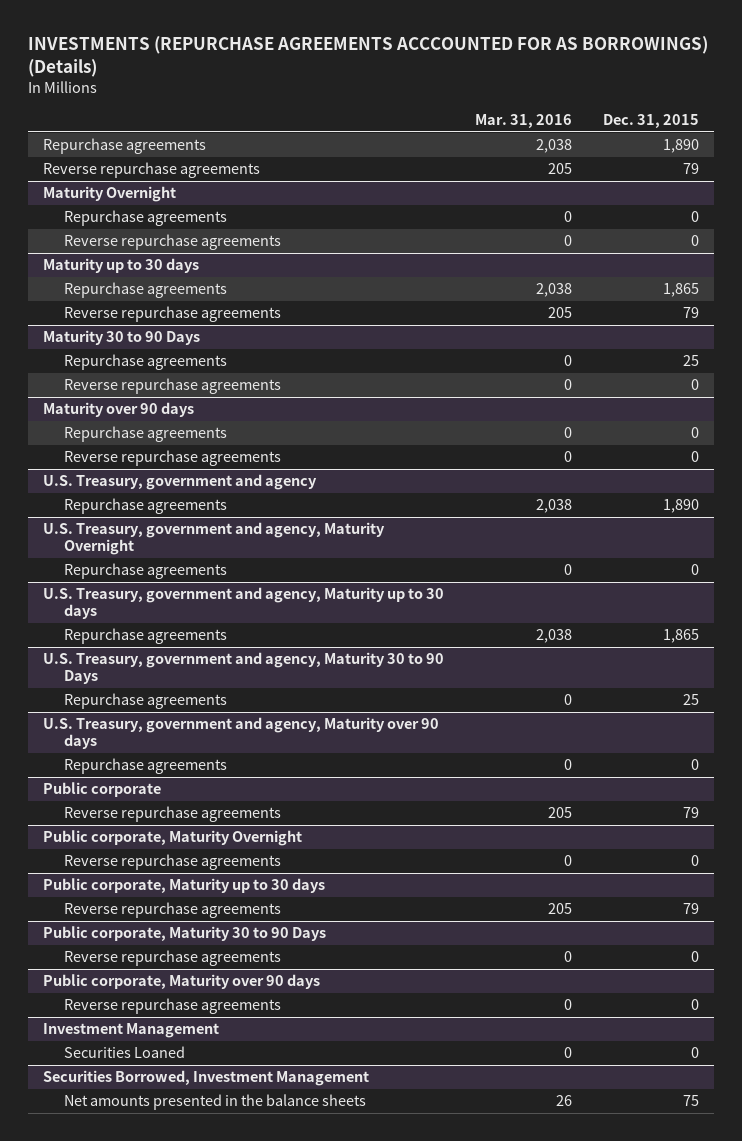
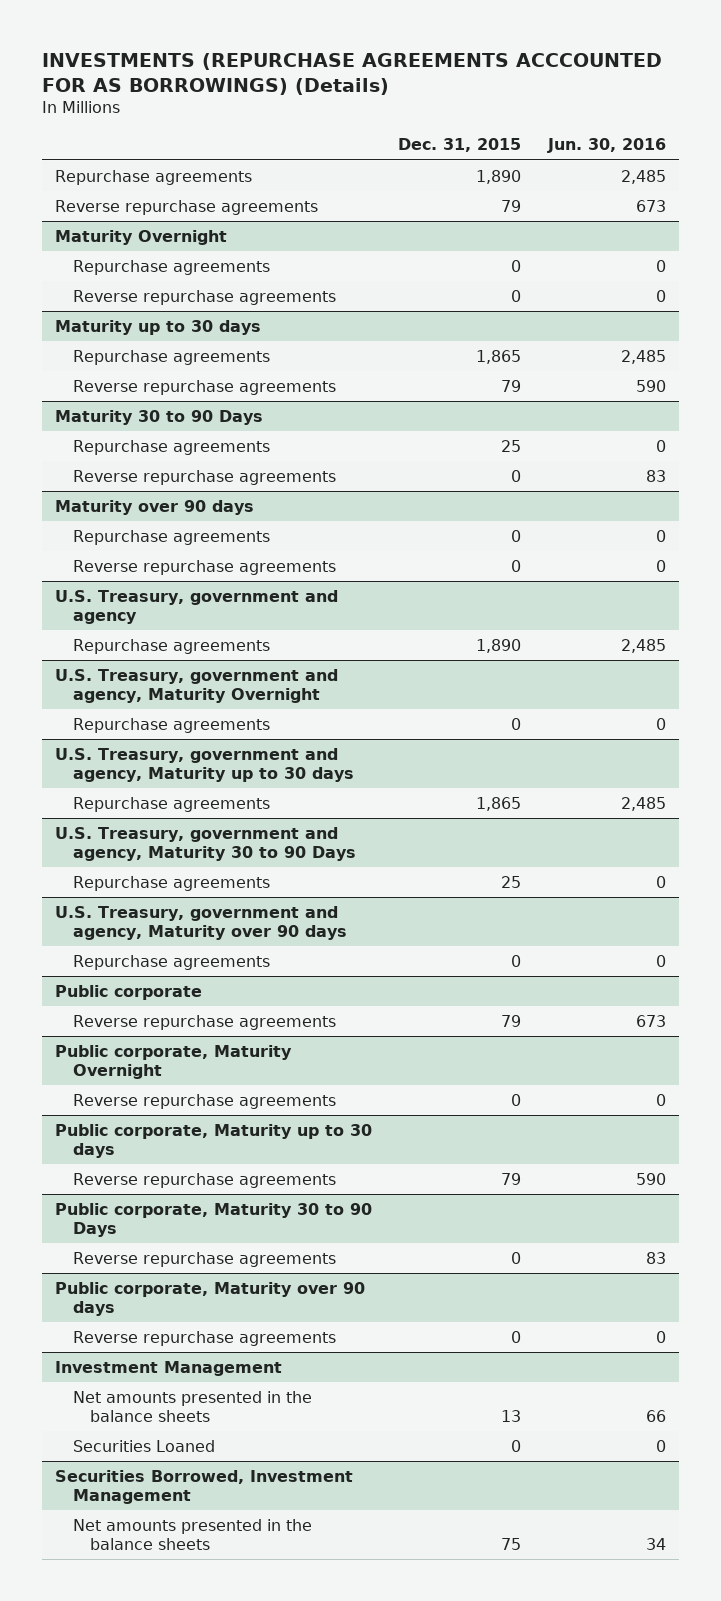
[474,113,572,128] Mar. 31, 2016 -> none
none -> [546,138,666,154] Jun. 30, 2016
none -> [72,1391,312,1422] Net amounts presented in the balance sheets

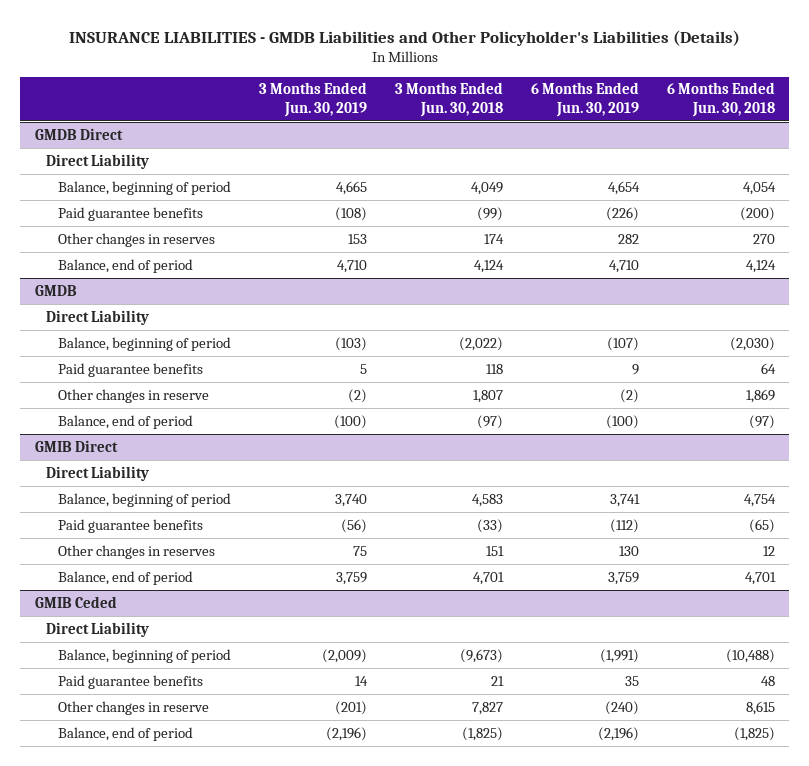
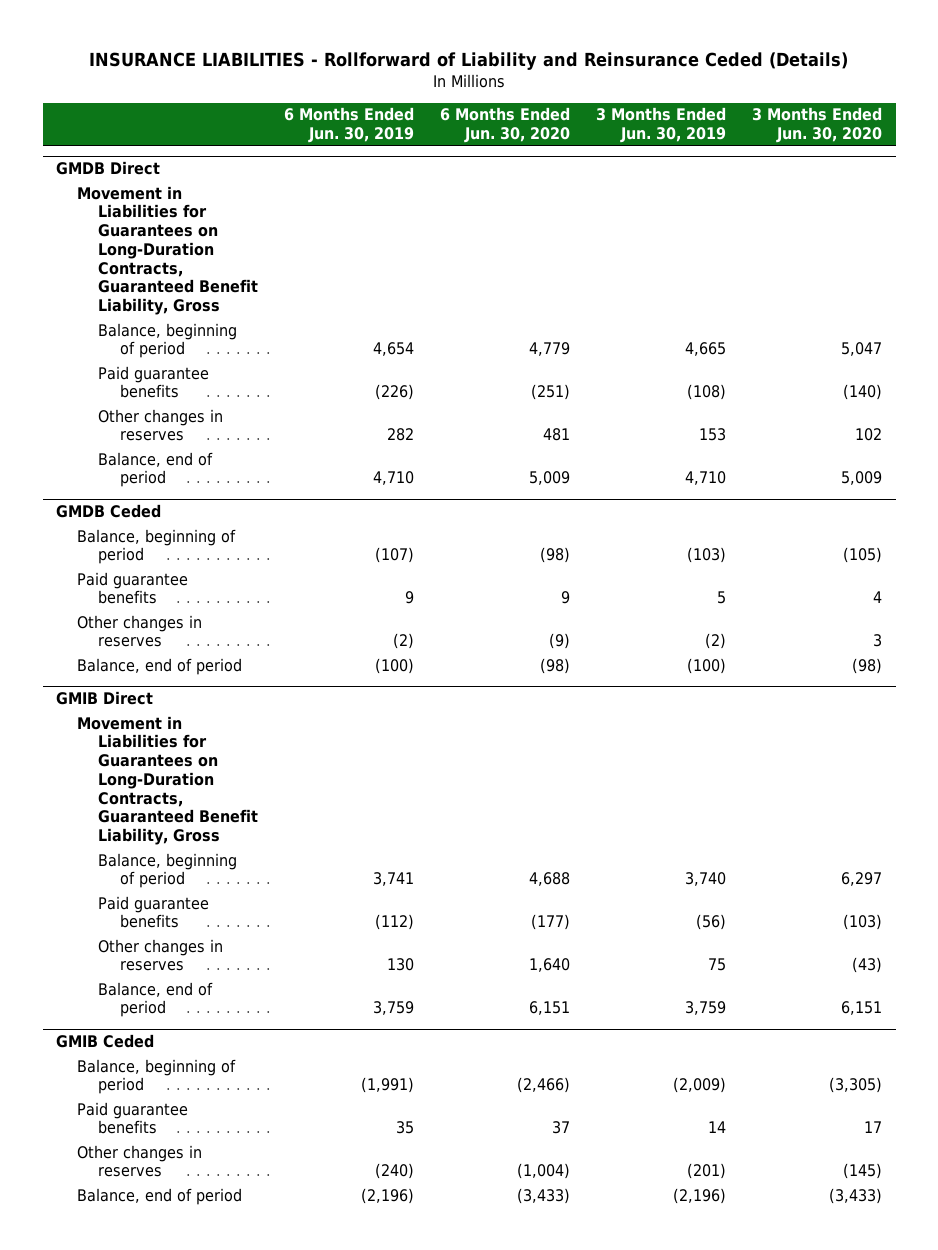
[68,29,740,46] INSURANCE LIABILITIES - GMDB Liabilities and Other Policyholder's Liabilities (Details) -> [89,52,849,71] INSURANCE LIABILITIES - Rollforward of Liability and Reinsurance Ceded (Details)
[394,82,503,117] 3 Months Ended Jun. 30, 2018 -> none
[666,82,775,117] 6 Months Ended Jun. 30, 2018 -> none
none -> [440,107,571,143] 6 Months Ended Jun. 30, 2020
none -> [752,107,883,143] 3 Months Ended Jun. 30, 2020
[46,153,150,169] Direct Liability -> [76,185,259,316] Movement in Liabilities for Guarantees on Long-Duration Contracts, Guaranteed Benefit Liability, Gross
[46,309,150,325] Direct Liability -> none
[34,284,77,296] GMDB -> [55,504,161,519] GMDB Ceded
[57,388,209,403] Other changes in reserve -> [76,614,202,648] Other changes in reserves
[46,465,150,481] Direct Liability -> [76,715,259,846] Movement in Liabilities for Guarantees on Long-Duration Contracts, Guaranteed Benefit Liability, Gross
[46,621,150,637] Direct Liability -> none
[57,700,209,715] Other changes in reserve -> [76,1144,202,1178] Other changes in reserves

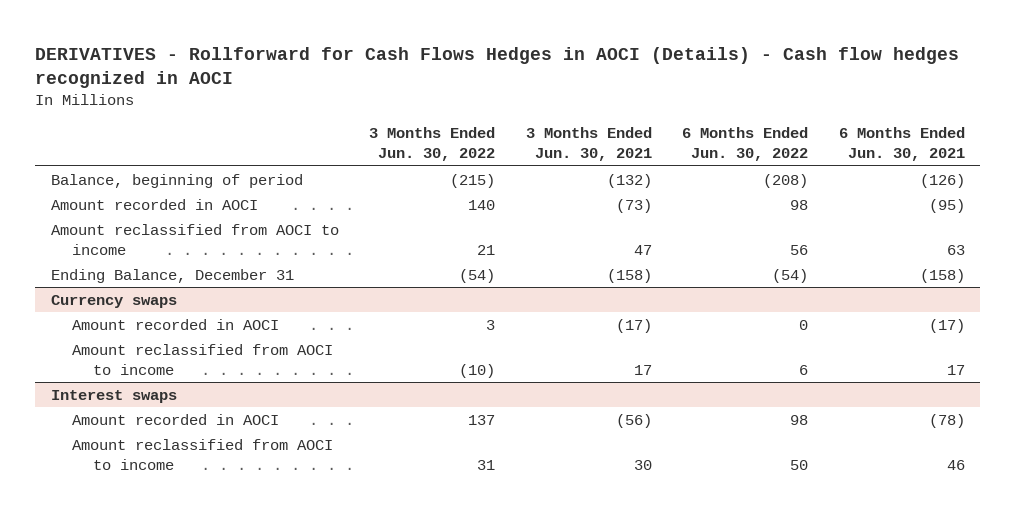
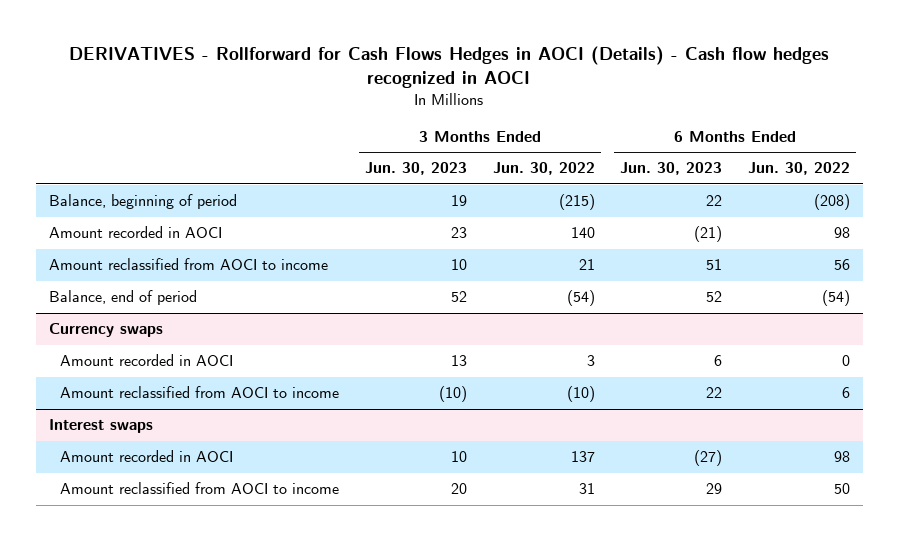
[525,126,652,162] 3 Months Ended Jun. 30, 2021 -> none
[838,126,965,162] 6 Months Ended Jun. 30, 2021 -> none
none -> [364,162,467,176] Jun. 30, 2023
none -> [620,162,723,176] Jun. 30, 2023
[50,268,294,283] Ending Balance, December 31 -> [48,290,197,306] Balance, end of period

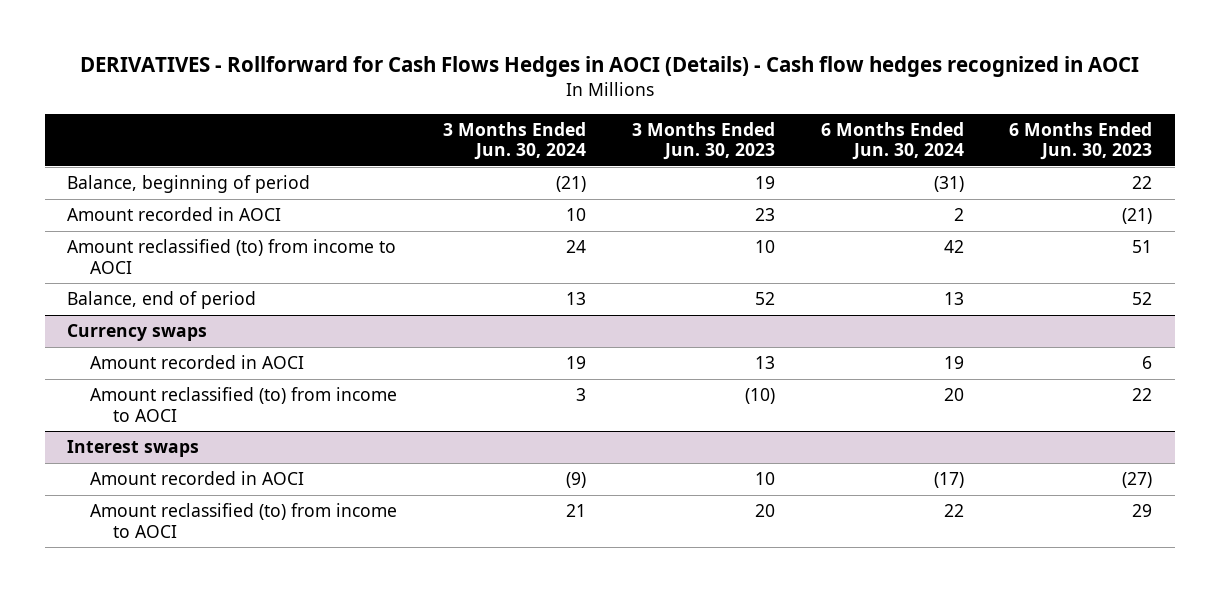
[492,162,595,176] Jun. 30, 2022 -> none
[747,162,850,176] Jun. 30, 2022 -> none
none -> [443,121,587,161] 3 Months Ended Jun. 30, 2024
none -> [820,121,964,161] 6 Months Ended Jun. 30, 2024
[48,258,328,271] Amount reclassified from AOCI to income -> [67,239,397,274] Amount reclassified (to) from income to AOCI
[60,386,340,399] Amount reclassified from AOCI to income -> [90,387,398,422] Amount reclassified (to) from income to AOCI
[60,482,340,495] Amount reclassified from AOCI to income -> [90,503,398,538] Amount reclassified (to) from income to AOCI

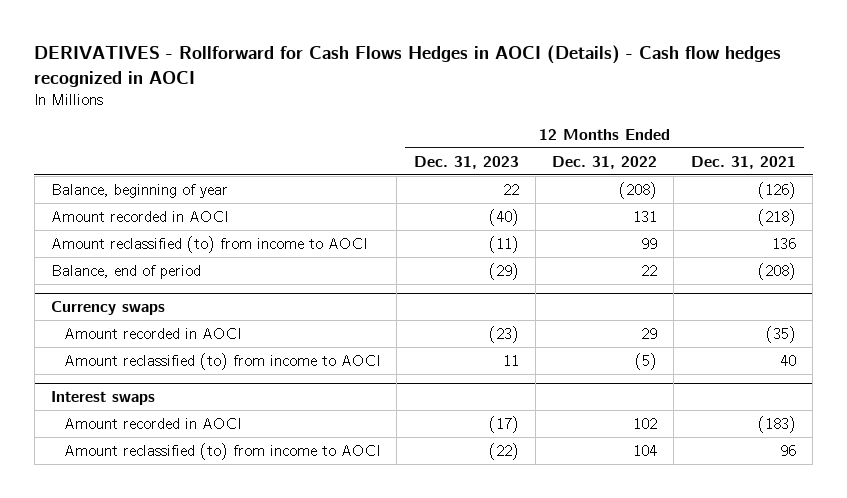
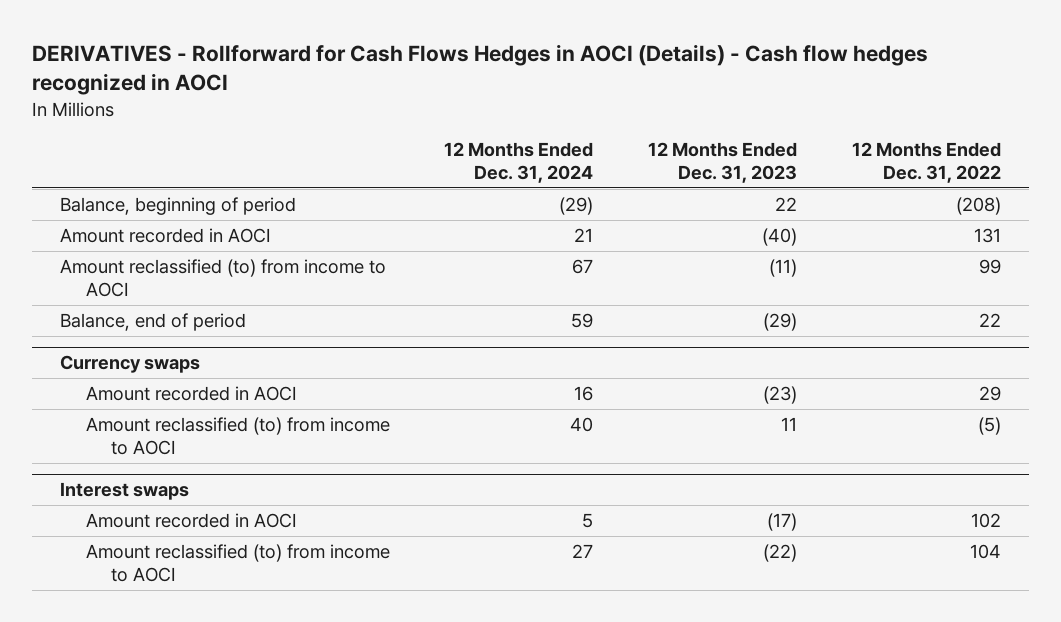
[690,155,796,169] Dec. 31, 2021 -> none
none -> [444,142,594,184] 12 Months Ended Dec. 31, 2024
[51,183,229,198] Balance, beginning of year -> [59,196,296,215] Balance, beginning of period

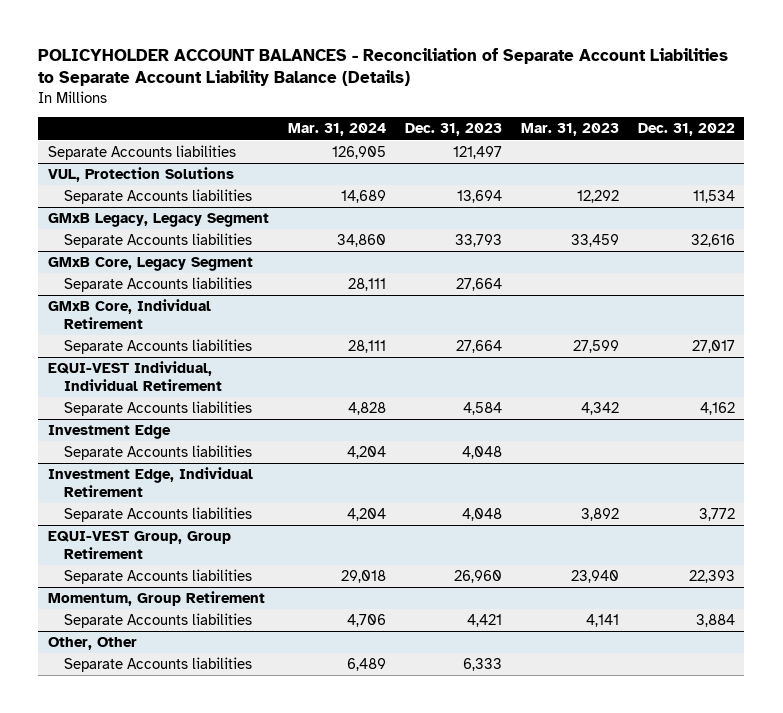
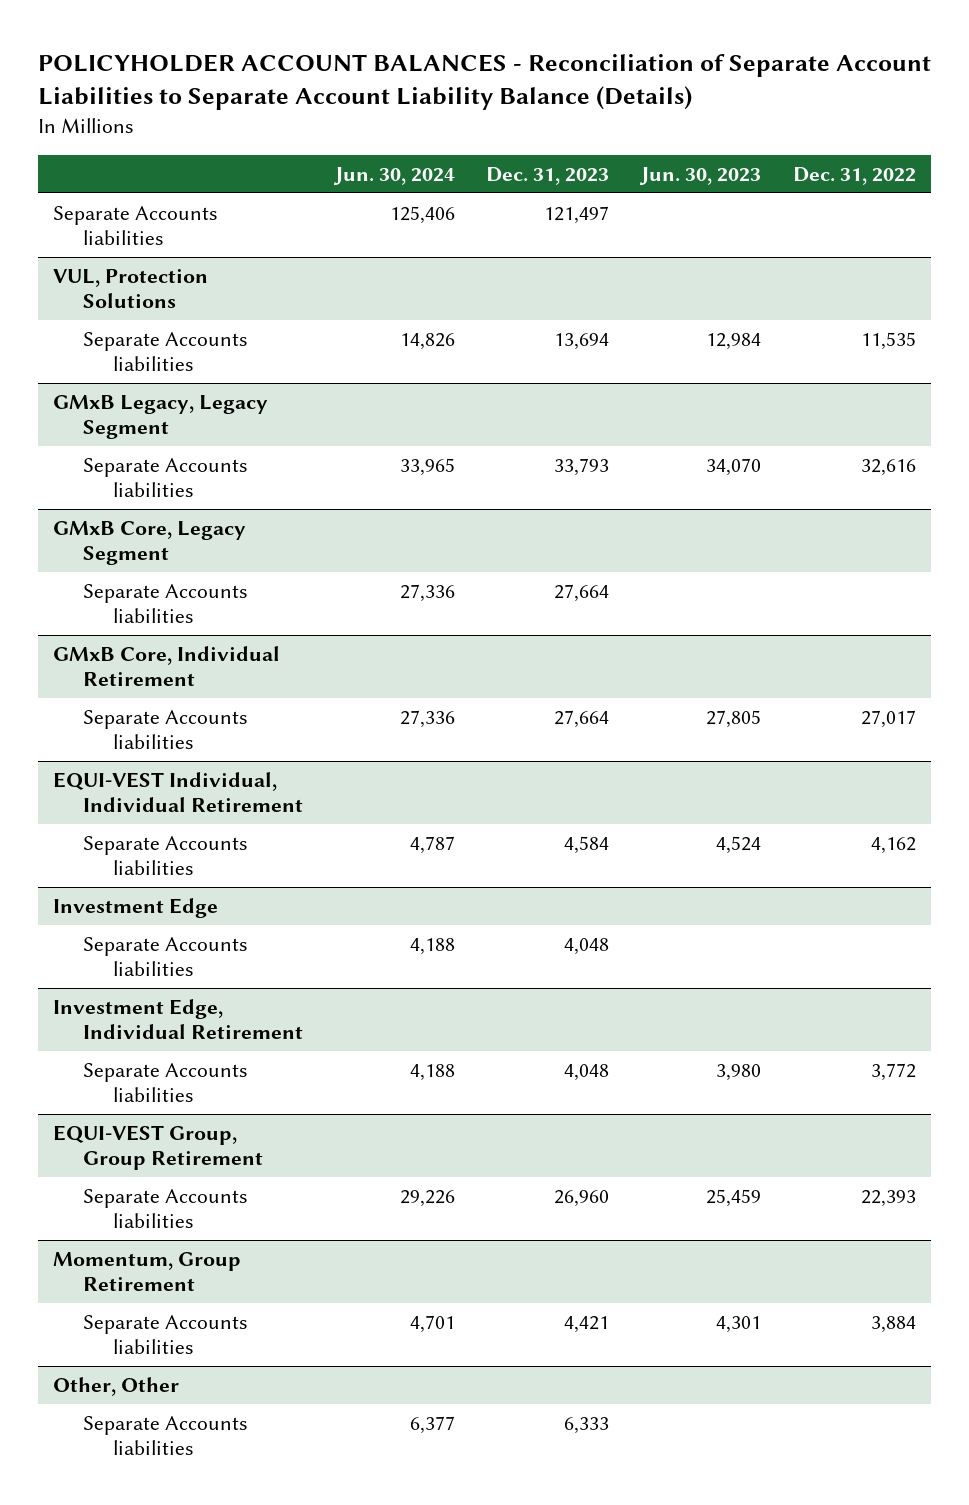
[287,123,386,137] Mar. 31, 2024 -> none
[520,123,619,137] Mar. 31, 2023 -> none
none -> [332,166,455,185] Jun. 30, 2024
none -> [639,166,762,185] Jun. 30, 2023
[692,190,735,204] 11,534 -> [860,331,916,350] 11,535

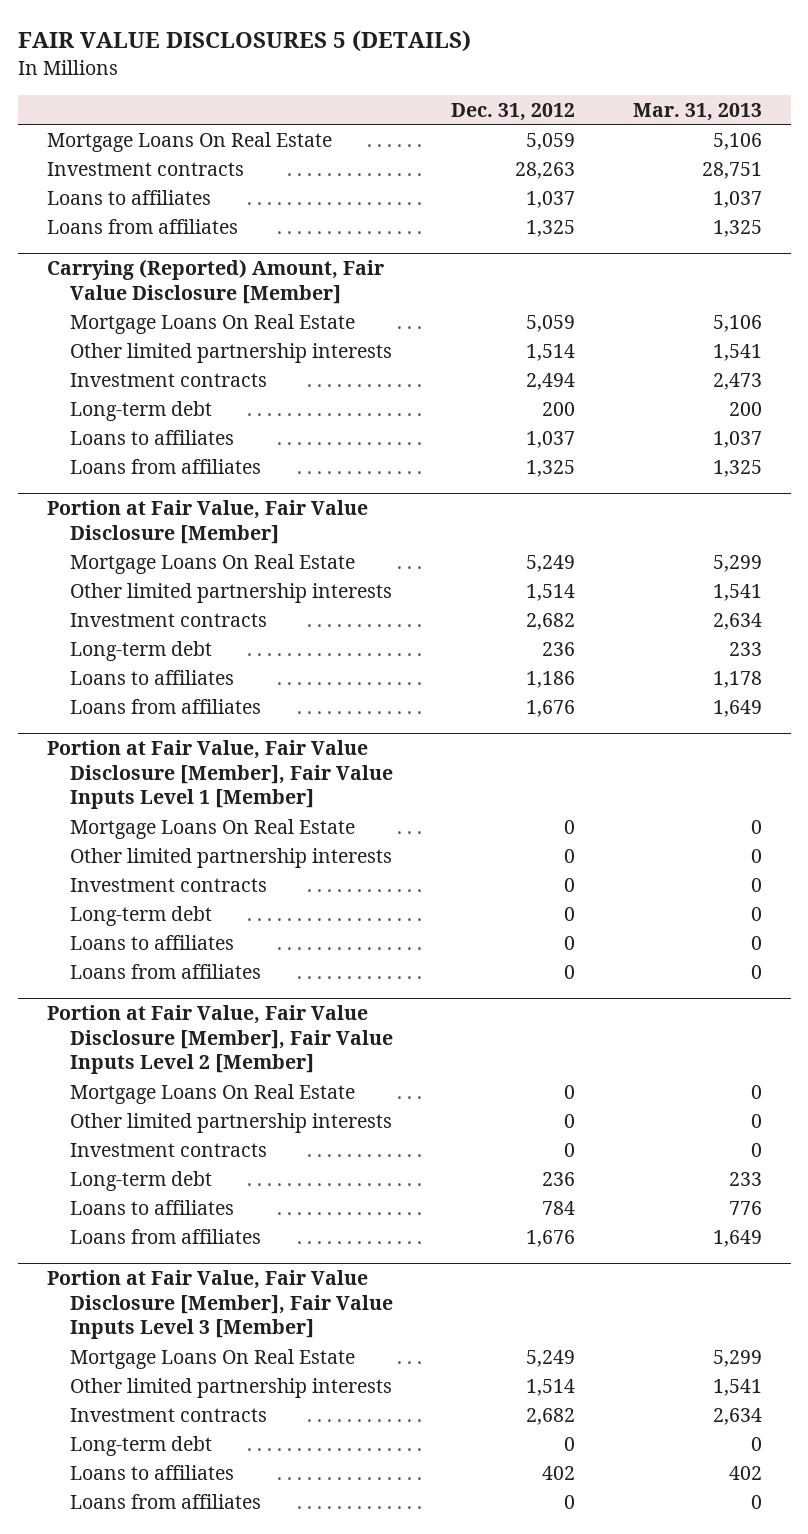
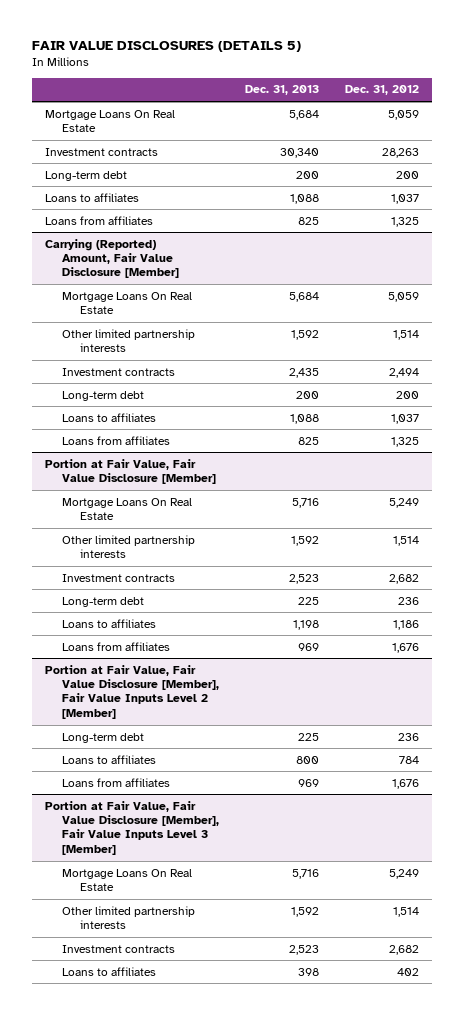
[17,30,471,53] FAIR VALUE DISCLOSURES 5 (DETAILS) -> [31,40,301,52] FAIR VALUE DISCLOSURES (DETAILS 5)
[632,102,762,121] Mar. 31, 2013 -> none
none -> [245,85,320,96] Dec. 31, 2013
none -> [44,170,127,181] Long-term debt
[46,740,393,810] Portion at Fair Value, Fair Value Disclosure [Member], Fair Value Inputs Level 1 [Member] -> none
[69,818,355,839] Mortgage Loans On Real Estate -> none
[69,847,392,868] Other limited partnership interests -> none
[69,877,267,892] Investment contracts -> none
[69,905,212,926] Long-term debt -> none
[69,934,234,950] Loans to affiliates -> none
[69,963,261,979] Loans from affiliates -> none
[69,1083,355,1104] Mortgage Loans On Real Estate -> none
[69,1112,392,1133] Other limited partnership interests -> none
[69,1142,267,1157] Investment contracts -> none
[69,1435,212,1456] Long-term debt -> none
[69,1493,261,1509] Loans from affiliates -> none

